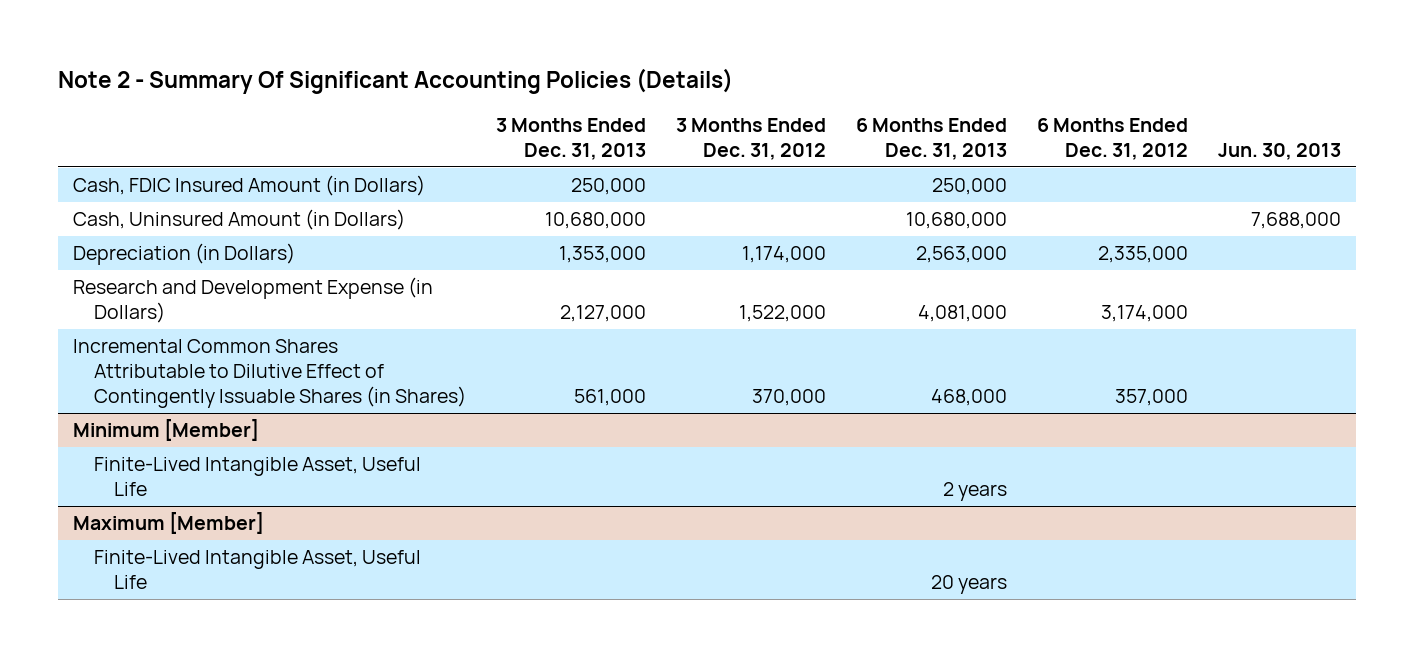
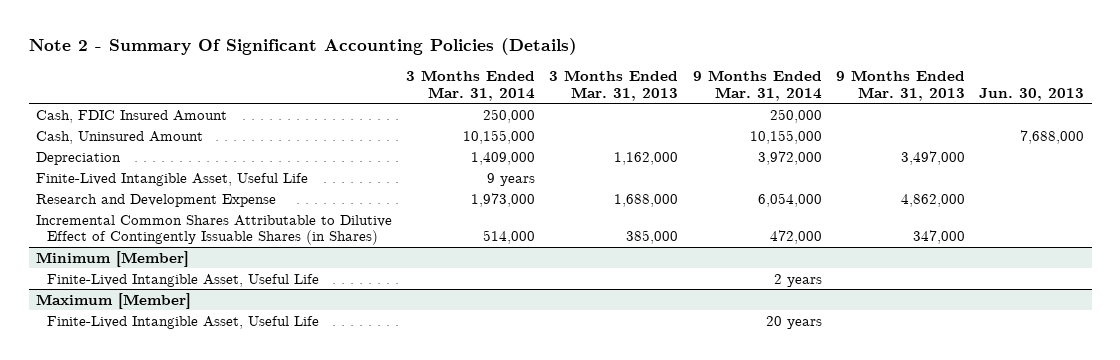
[495,117,646,160] 3 Months Ended Dec. 31, 2013 -> none
[675,117,826,160] 3 Months Ended Dec. 31, 2012 -> none
[856,117,1008,160] 6 Months Ended Dec. 31, 2013 -> none
[1037,117,1189,160] 6 Months Ended Dec. 31, 2012 -> none
none -> [406,69,536,101] 3 Months Ended Mar. 31, 2014
none -> [549,69,679,101] 3 Months Ended Mar. 31, 2013
none -> [692,69,822,101] 9 Months Ended Mar. 31, 2014
none -> [836,69,966,101] 9 Months Ended Mar. 31, 2013
[73,175,426,197] Cash, FDIC Insured Amount (in Dollars) -> [35,109,227,123] Cash, FDIC Insured Amount
[73,209,406,231] Cash, Uninsured Amount (in Dollars) -> [35,130,203,144] Cash, Uninsured Amount
[73,243,296,266] Depreciation (in Dollars) -> [35,151,121,165] Depreciation
none -> [35,172,308,186] Finite-Lived Intangible Asset, Useful Life
[73,277,434,324] Research and Development Expense (in Dollars) -> [35,193,276,207] Research and Development Expense

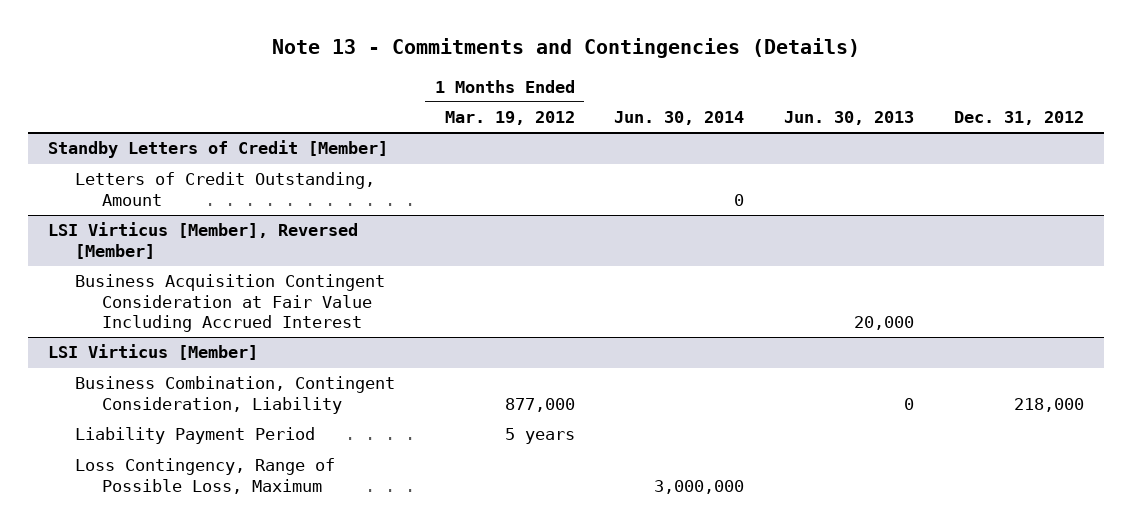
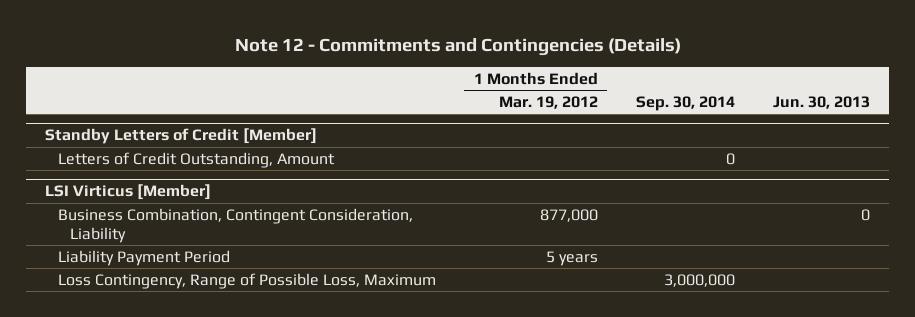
[271,38,860,59] Note 13 - Commitments and Contingencies (Details) -> [234,37,681,56] Note 12 - Commitments and Contingencies (Details)
[614,111,745,126] Jun. 30, 2014 -> none
[954,111,1085,126] Dec. 31, 2012 -> none
none -> [635,95,735,111] Sep. 30, 2014
[47,222,358,259] LSI Virticus [Member], Reversed [Member] -> none
[74,274,385,332] Business Acquisition Contingent Consideration at Fair Value Including Accrued Interest -> none

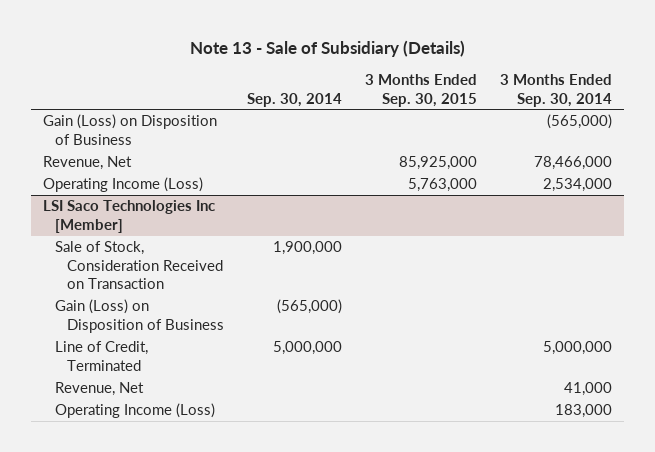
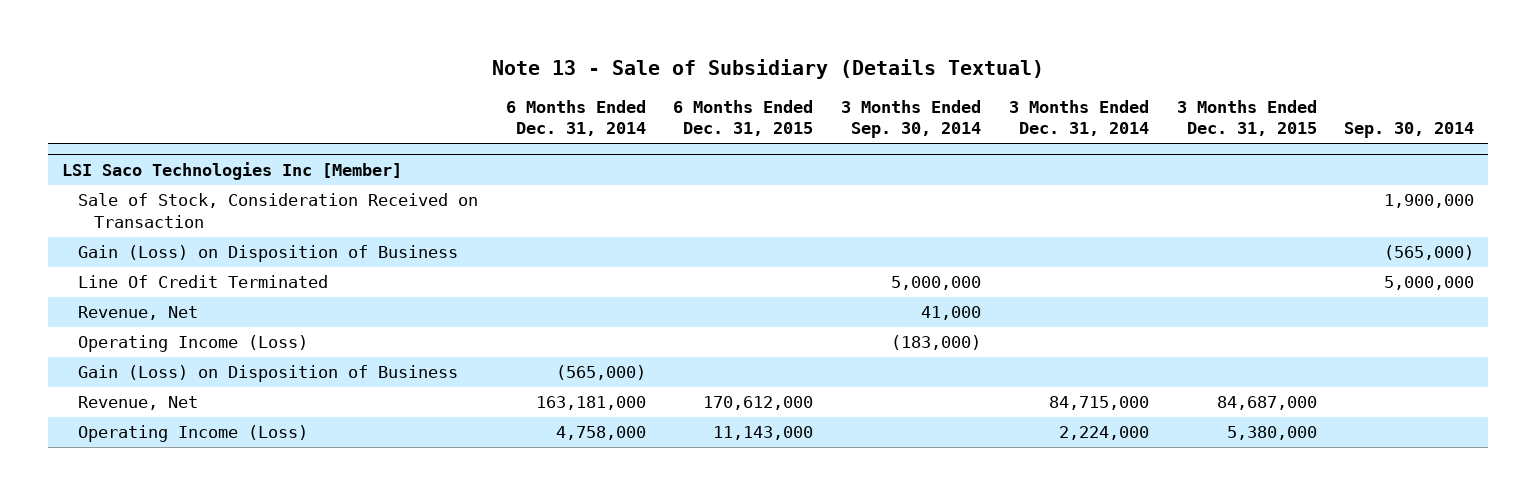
[189,39,465,57] Note 13 - Sale of Subsidiary (Details) -> [492,58,1045,79] Note 13 - Sale of Subsidiary (Details Textual)
[365,74,478,107] 3 Months Ended Sep. 30, 2015 -> none
none -> [505,100,646,137] 6 Months Ended Dec. 31, 2014
none -> [673,100,814,137] 6 Months Ended Dec. 31, 2015
none -> [1008,100,1149,137] 3 Months Ended Dec. 31, 2014
none -> [1176,100,1317,137] 3 Months Ended Dec. 31, 2015
[42,114,217,145] Gain (Loss) on Disposition of Business -> none
[42,156,132,171] Revenue, Net -> none
[42,177,203,193] Operating Income (Loss) -> none
[54,341,148,371] Line of Credit, Terminated -> [77,275,328,289] Line Of Credit Terminated
[555,404,613,419] 183,000 -> [891,335,982,351] (183,000)
none -> [77,365,458,383] Gain (Loss) on Disposition of Business
none -> [77,396,198,411] Revenue, Net
none -> [77,425,308,443] Operating Income (Loss)

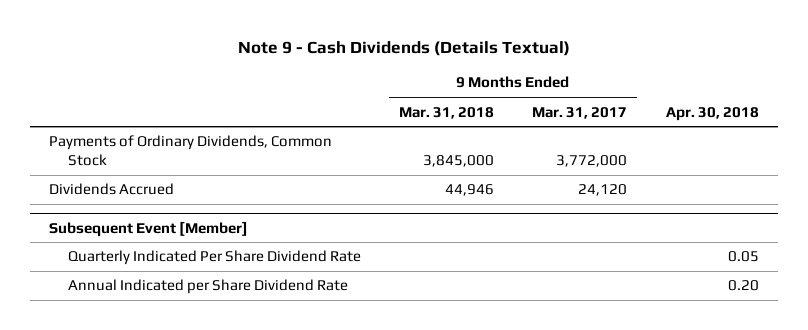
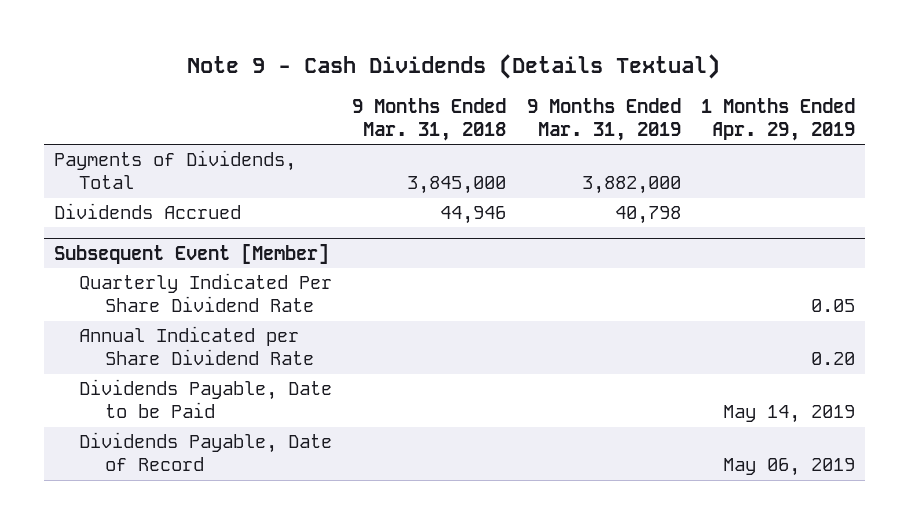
[532,106,628,119] Mar. 31, 2017 -> none
[665,106,759,121] Apr. 30, 2018 -> none
none -> [526,98,681,142] 9 Months Ended Mar. 31, 2019
none -> [700,98,855,142] 1 Months Ended Apr. 29, 2019
[49,135,333,166] Payments of Ordinary Dividends, Common Stock -> [53,150,296,190] Payments of Dividends, Total
none -> [79,379,333,419] Dividends Payable, Date to be Paid
none -> [79,432,333,472] Dividends Payable, Date of Record

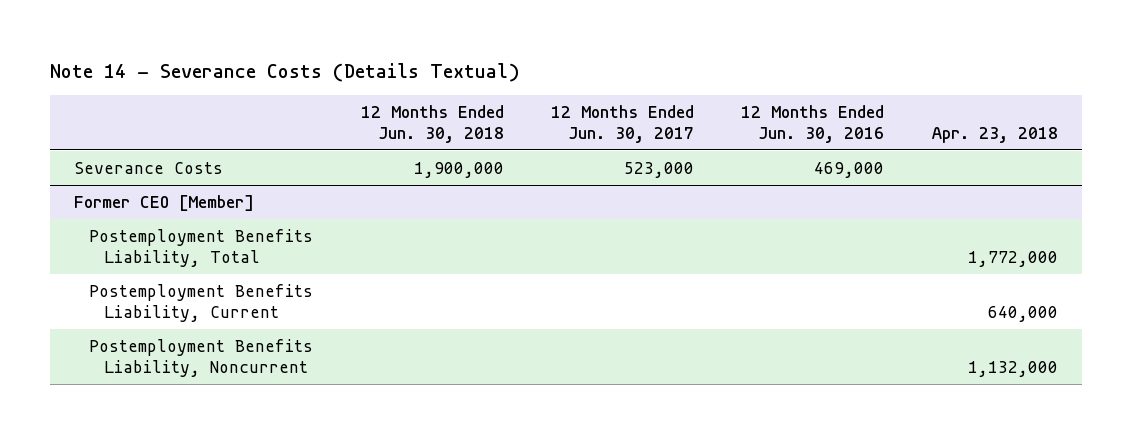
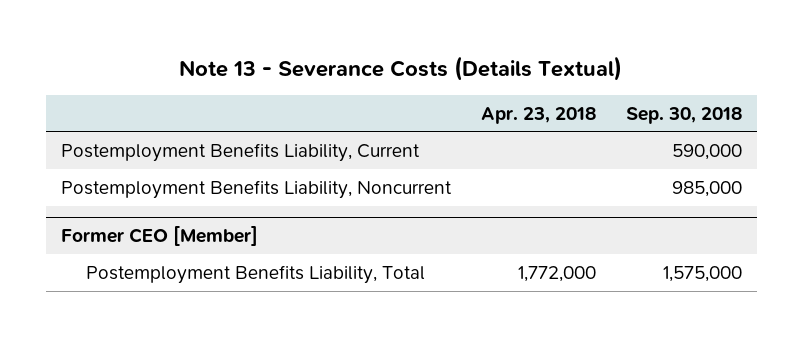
[50,62,521,82] Note 14 - Severance Costs (Details Textual) -> [179,55,623,81] Note 13 - Severance Costs (Details Textual)
[360,104,504,143] 12 Months Ended Jun. 30, 2018 -> none
[550,104,694,143] 12 Months Ended Jun. 30, 2017 -> none
[741,104,885,143] 12 Months Ended Jun. 30, 2016 -> none
none -> [625,106,742,124] Sep. 30, 2018
[74,161,224,174] Severance Costs -> none
none -> [60,142,420,162] Postemployment Benefits Liability, Current
none -> [60,179,452,199] Postemployment Benefits Liability, Noncurrent
[89,283,314,322] Postemployment Benefits Liability, Current -> none
[89,338,314,377] Postemployment Benefits Liability, Noncurrent -> none

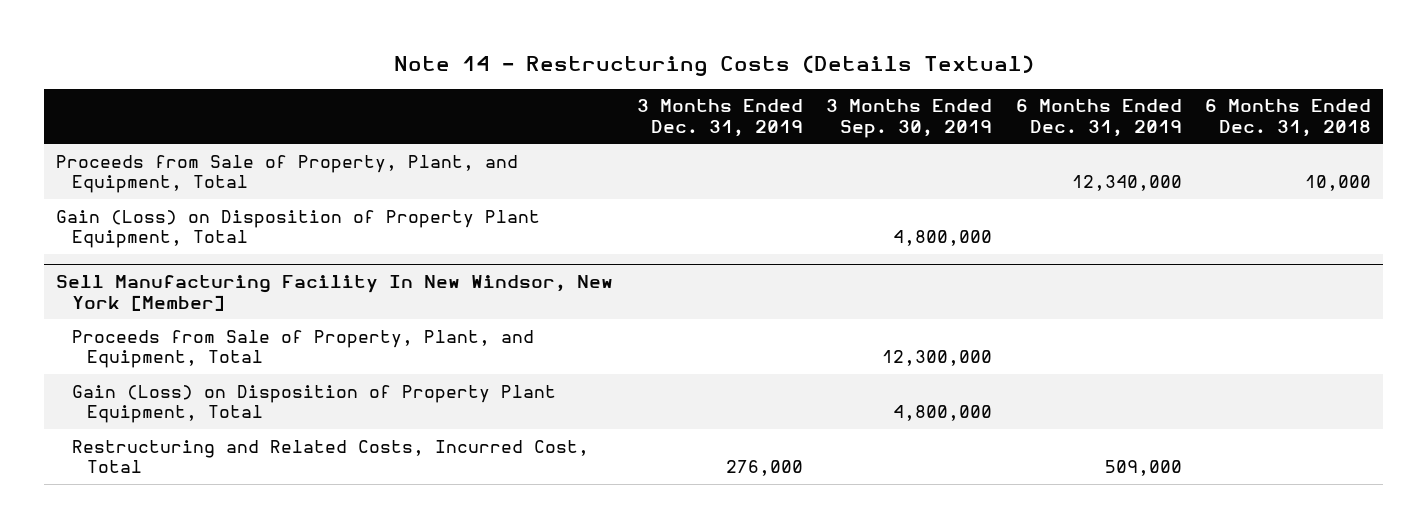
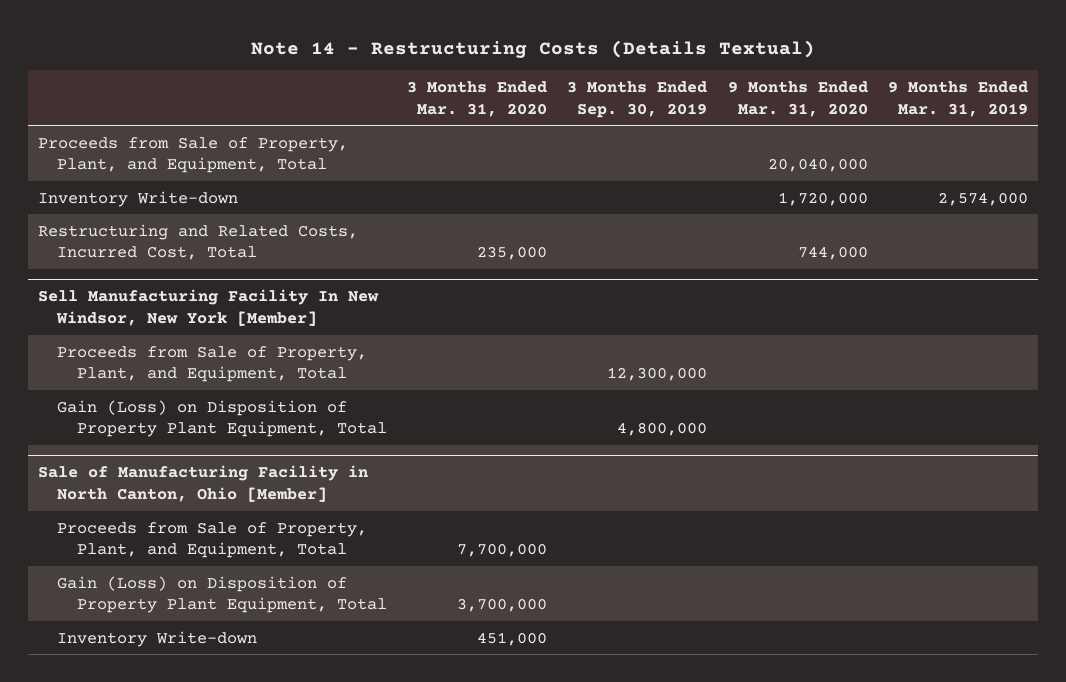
[636,99,803,137] 3 Months Ended Dec. 31, 2019 -> none
[1015,99,1182,137] 6 Months Ended Dec. 31, 2019 -> none
[1205,99,1372,137] 6 Months Ended Dec. 31, 2018 -> none
none -> [407,81,548,117] 3 Months Ended Mar. 31, 2020
none -> [727,81,868,117] 9 Months Ended Mar. 31, 2020
none -> [888,81,1029,117] 9 Months Ended Mar. 31, 2019
[56,209,541,249] Gain (Loss) on Disposition of Property Plant Equipment, Total -> none
none -> [37,190,238,207] Inventory Write-down
none -> [37,223,358,261] Restructuring and Related Costs, Incurred Cost, Total
[71,439,589,474] Restructuring and Related Costs, Incurred Cost, Total -> none
none -> [37,465,368,502] Sale of Manufacturing Facility in North Canton, Ohio [Member]
none -> [57,521,368,559] Proceeds from Sale of Property, Plant, and Equipment, Total
none -> [57,575,387,614] Gain (Loss) on Disposition of Property Plant Equipment, Total
none -> [57,630,258,647] Inventory Write-down

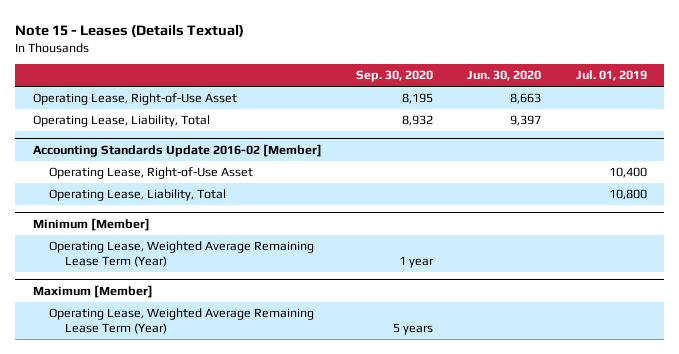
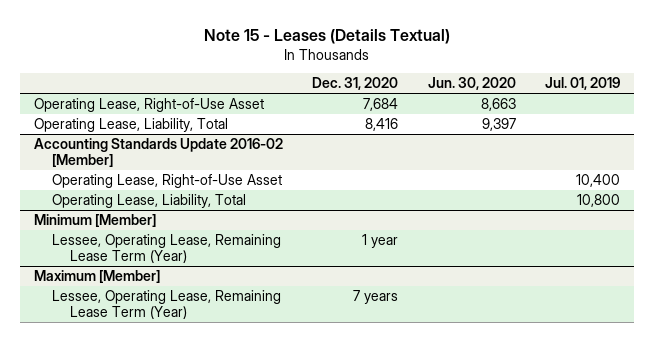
[355,70,433,83] Sep. 30, 2020 -> none
none -> [312,77,399,91] Dec. 31, 2020
[48,241,314,268] Operating Lease, Weighted Average Remaining Lease Term (Year) -> [52,233,282,264] Lessee, Operating Lease, Remaining Lease Term (Year)
[48,308,314,335] Operating Lease, Weighted Average Remaining Lease Term (Year) -> [52,289,282,320] Lessee, Operating Lease, Remaining Lease Term (Year)

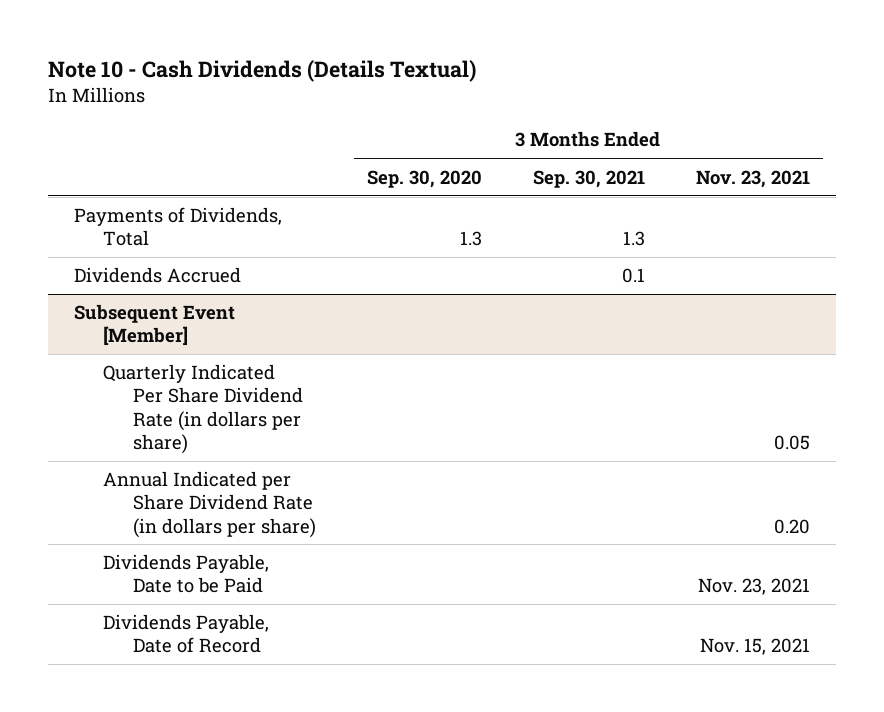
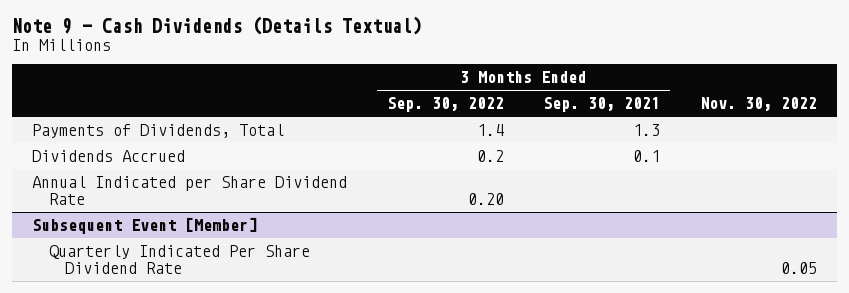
[48,60,477,83] Note 10 - Cash Dividends (Details Textual) -> [12,15,423,35] Note 9 - Cash Dividends (Details Textual)
[366,169,482,188] Sep. 30, 2020 -> none
[696,169,811,188] Nov. 23, 2021 -> none
none -> [386,97,504,113] Sep. 30, 2022
none -> [699,97,817,112] Nov. 30, 2022
none -> [31,176,347,206] Annual Indicated per Share Dividend Rate
[103,471,316,538] Annual Indicated per Share Dividend Rate (in dollars per share) -> none
[103,554,270,594] Dividends Payable, Date to be Paid -> none
[103,614,270,654] Dividends Payable, Date of Record -> none
[103,364,303,454] Quarterly Indicated Per Share Dividend Rate (in dollars per share) -> [48,245,310,275] Quarterly Indicated Per Share Dividend Rate

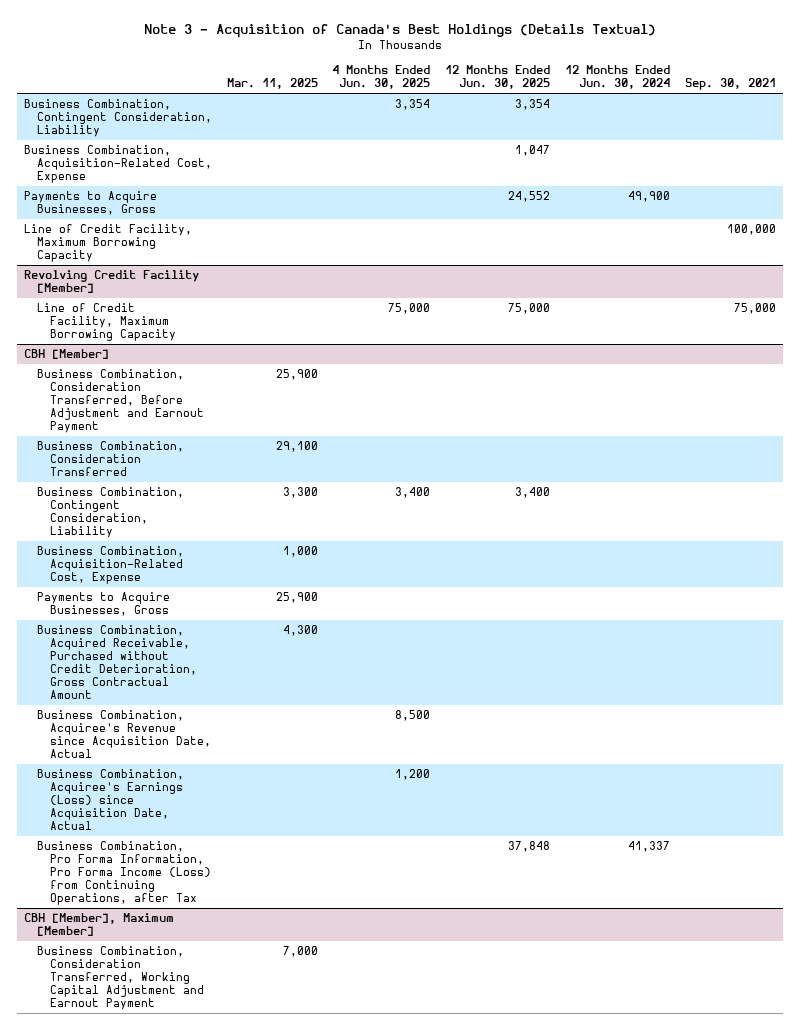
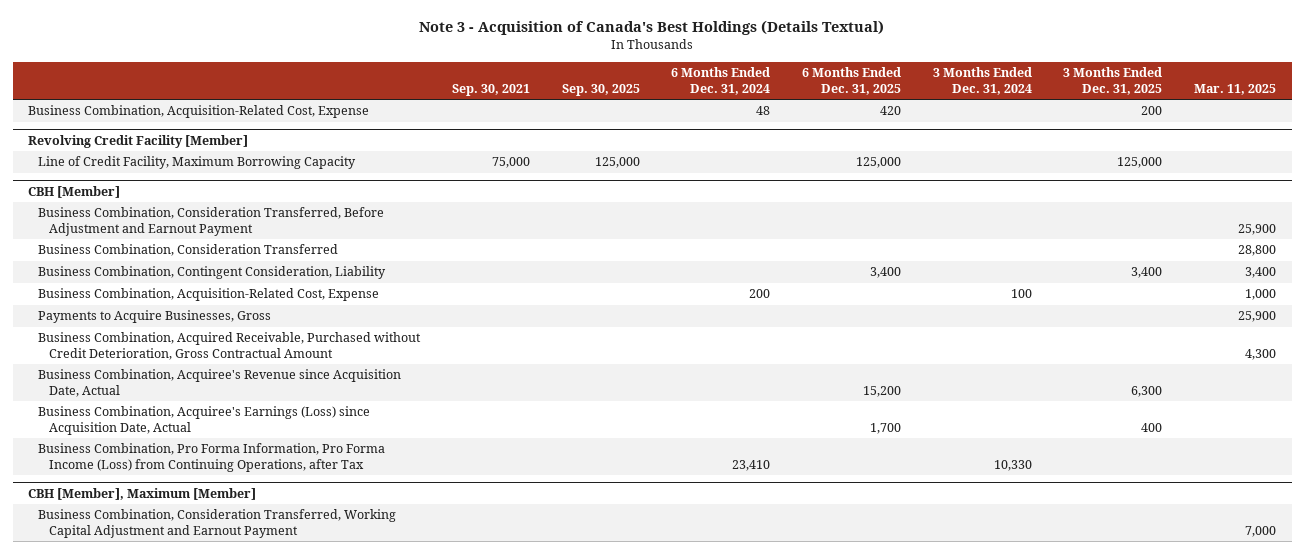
[332,65,431,90] 4 Months Ended Jun. 30, 2025 -> none
[445,65,551,90] 12 Months Ended Jun. 30, 2025 -> none
[565,65,671,90] 12 Months Ended Jun. 30, 2024 -> none
none -> [561,84,640,97] Sep. 30, 2025
none -> [671,67,771,96] 6 Months Ended Dec. 31, 2024
none -> [801,67,901,96] 6 Months Ended Dec. 31, 2025
none -> [932,67,1032,96] 3 Months Ended Dec. 31, 2024
none -> [1063,67,1163,96] 3 Months Ended Dec. 31, 2025
[23,99,212,138] Business Combination, Contingent Consideration, Liability -> none
[23,191,157,216] Payments to Acquire Businesses, Gross -> none
[23,224,192,263] Line of Credit Facility, Maximum Borrowing Capacity -> none
[275,441,318,453] 29,100 -> [1237,245,1276,257] 28,800
[282,487,318,499] 3,300 -> [1244,267,1276,279] 3,400

